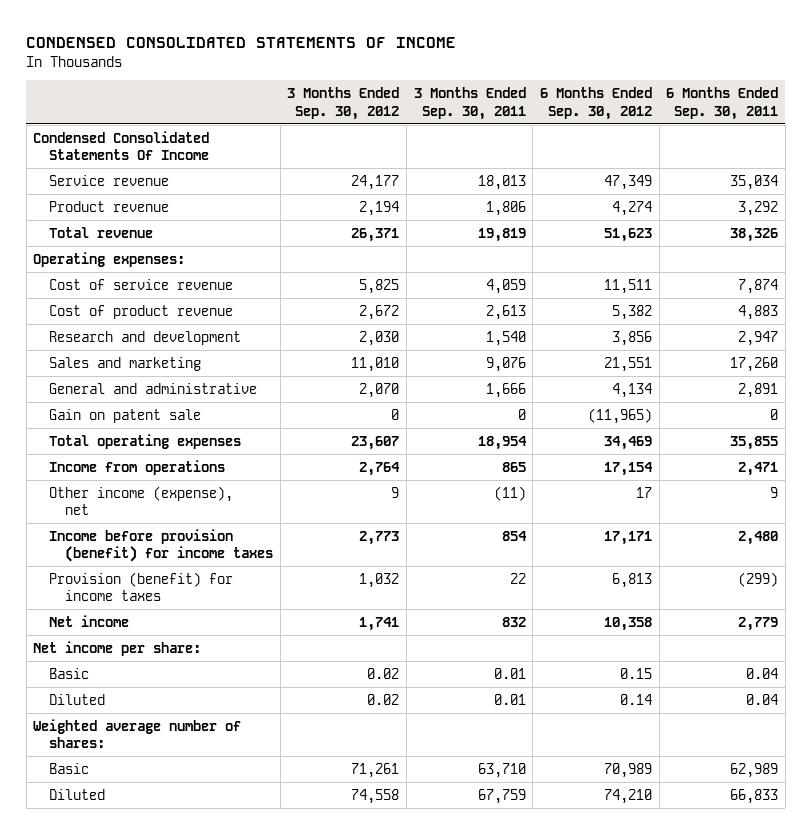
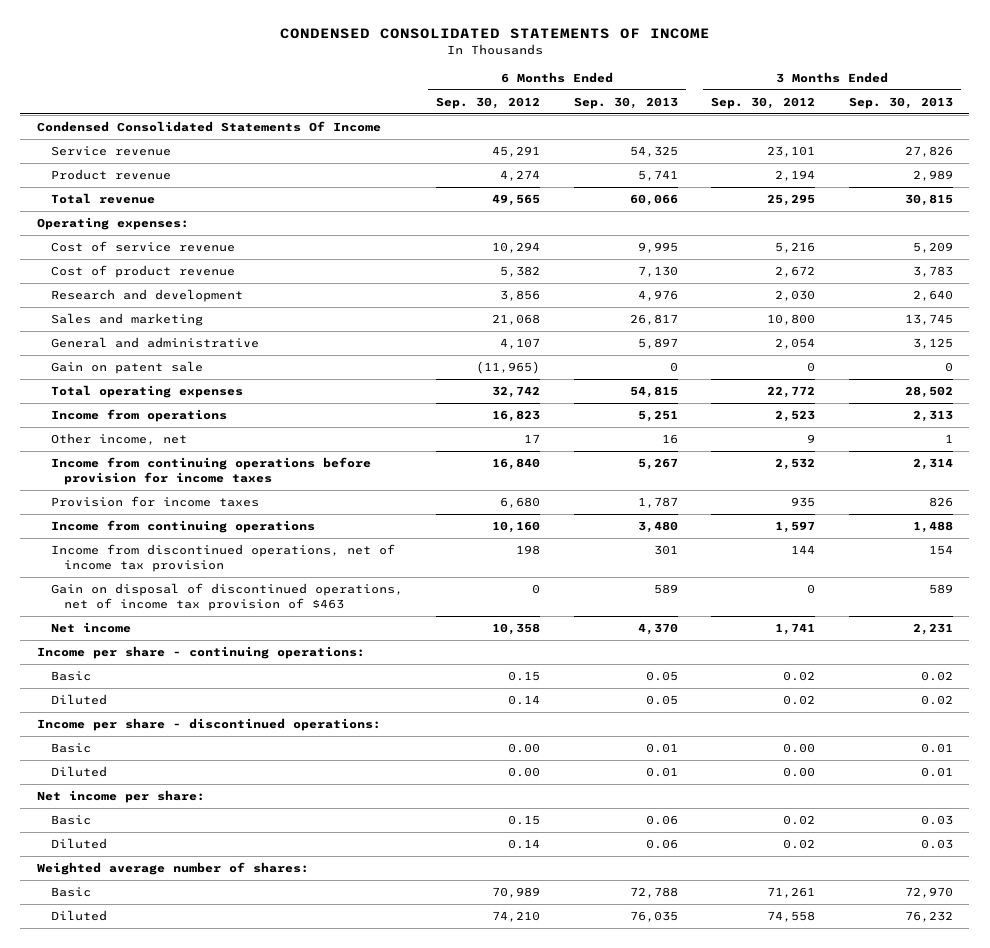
[413,87,526,120] 3 Months Ended Sep. 30, 2011 -> none
[666,87,779,120] 6 Months Ended Sep. 30, 2011 -> none
none -> [573,96,678,109] Sep. 30, 2013
none -> [848,96,953,109] Sep. 30, 2013
[351,174,400,190] 24,177 -> [767,146,816,158] 23,101
[603,174,652,190] 47,349 -> [492,146,541,158] 45,291
[351,227,400,242] 26,371 -> [767,194,816,207] 25,295
[603,227,652,242] 51,623 -> [492,194,541,207] 49,565
[359,278,400,294] 5,825 -> [775,242,816,254] 5,216
[603,278,652,294] 11,511 -> [492,242,541,254] 10,294
[351,356,400,372] 11,010 -> [767,314,816,326] 10,800
[603,356,652,372] 21,551 -> [492,314,541,326] 21,068
[359,382,400,398] 2,070 -> [775,338,816,350] 2,054
[611,382,652,398] 4,134 -> [500,338,541,350] 4,107
[351,435,400,450] 23,607 -> [767,386,816,399] 22,772
[603,435,652,450] 34,469 -> [492,386,541,399] 32,742
[359,461,401,476] 2,764 -> [775,410,816,423] 2,523
[603,461,653,476] 17,154 -> [492,410,541,423] 16,823
[49,485,234,516] Other income (expense), net -> [50,433,187,446] Other income, net
[49,528,274,563] Income before provision (benefit) for income taxes -> [50,457,371,486] Income from continuing operations before provision for income taxes
[359,530,400,545] 2,773 -> [775,458,816,471] 2,532
[603,530,652,545] 17,171 -> [492,458,541,471] 16,840
[49,571,234,602] Provision (benefit) for income taxes -> [50,496,259,508] Provision for income taxes
[359,572,400,588] 1,032 -> [791,497,816,508] 935
[611,572,652,588] 6,813 -> [500,497,541,509] 6,680
none -> [50,520,315,534] Income from continuing operations
none -> [50,544,395,573] Income from discontinued operations, net of income tax provision
none -> [50,583,403,612] Gain on disposal of discontinued operations, net of income tax provision of $463
none -> [37,646,366,660] Income per share - continuing operations:
none -> [50,671,91,682] Basic
none -> [50,694,107,706] Diluted
none -> [37,718,382,732] Income per share - discontinued operations:
none -> [50,743,91,754] Basic
none -> [50,766,107,778] Diluted

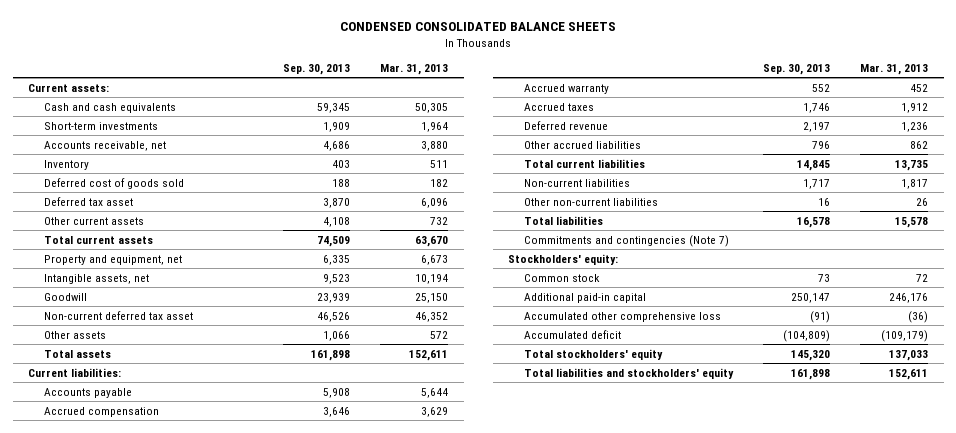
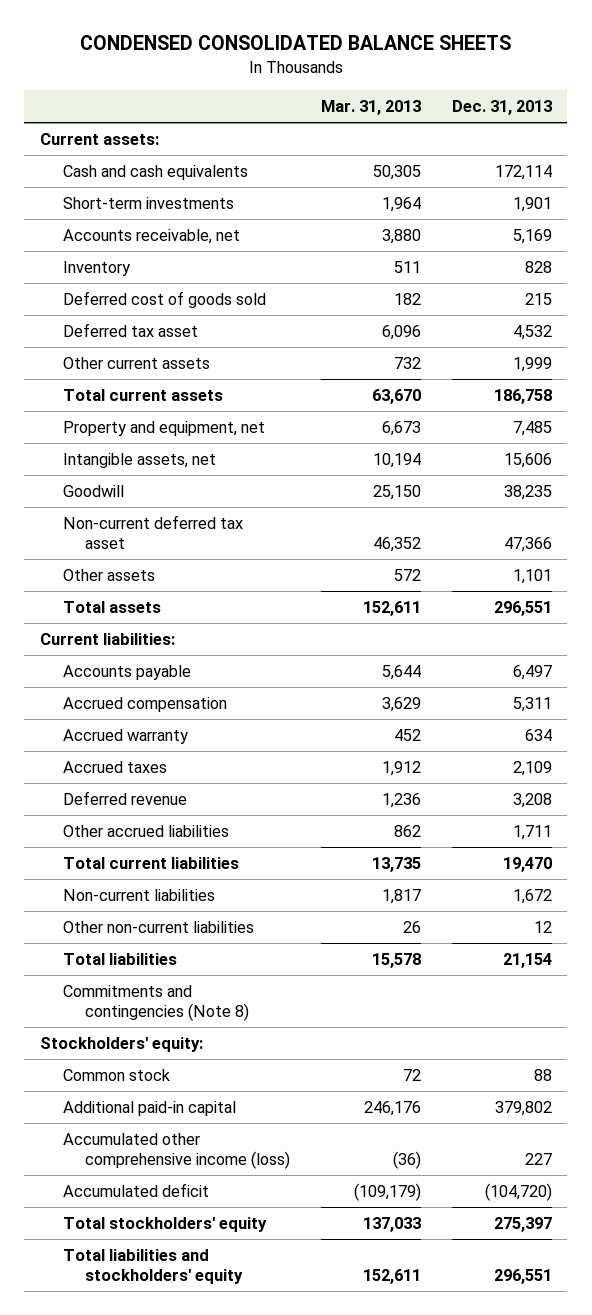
[283,63,351,75] Sep. 30, 2013 -> none
none -> [451,99,552,115] Dec. 31, 2013
[523,234,729,247] Commitments and contingencies (Note 7) -> [62,985,250,1021] Commitments and contingencies (Note 8)
[523,311,721,322] Accumulated other comprehensive loss -> [62,1133,291,1169] Accumulated other comprehensive income (loss)

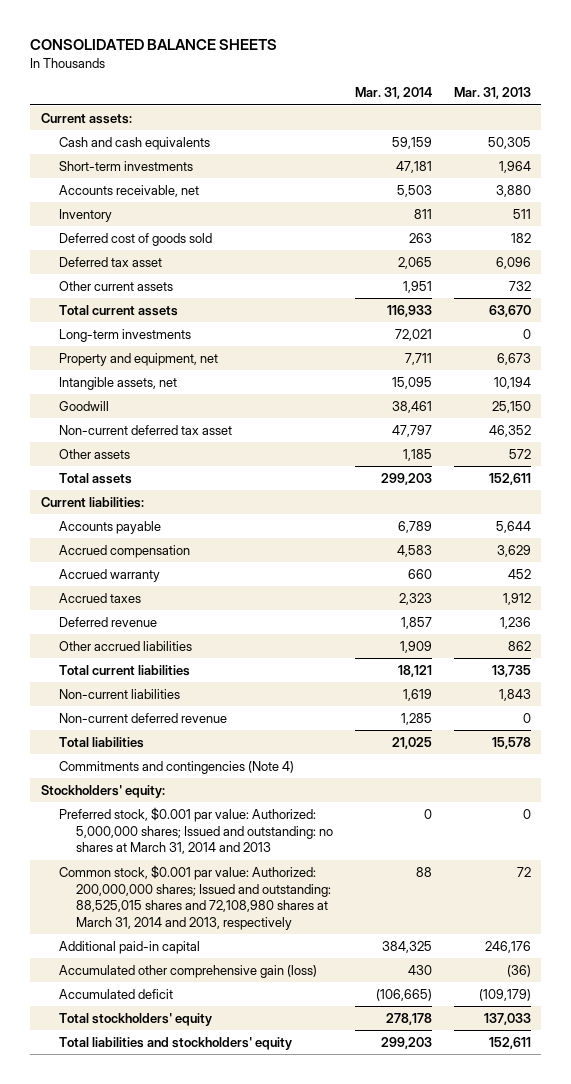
[79,35,511,51] CONDENSED CONSOLIDATED BALANCE SHEETS -> [29,39,277,51] CONSOLIDATED BALANCE SHEETS
[451,99,552,115] Dec. 31, 2013 -> none
none -> [354,87,432,100] Mar. 31, 2014
none -> [58,328,191,342] Long-term investments
[62,921,254,934] Other non-current liabilities -> none
[382,889,422,905] 1,817 -> [498,688,531,701] 1,843
none -> [58,712,227,723] Non-current deferred revenue
[62,985,250,1021] Commitments and contingencies (Note 8) -> [58,760,294,774] Commitments and contingencies (Note 4)
none -> [58,806,334,855] Preferred stock, $0.001 par value: Authorized: 5,000,000 shares; Issued and outstanding: no shares at March 31, 2014 and 2013
[62,1069,170,1082] Common stock -> [58,864,332,931] Common stock, $0.001 par value: Authorized: 200,000,000 shares; Issued and outstanding: 88,525,015 shares and 72,108,980 shares at March 31, 2014 and 2013, respectively
[62,1133,291,1169] Accumulated other comprehensive income (loss) -> [58,964,317,978] Accumulated other comprehensive gain (loss)

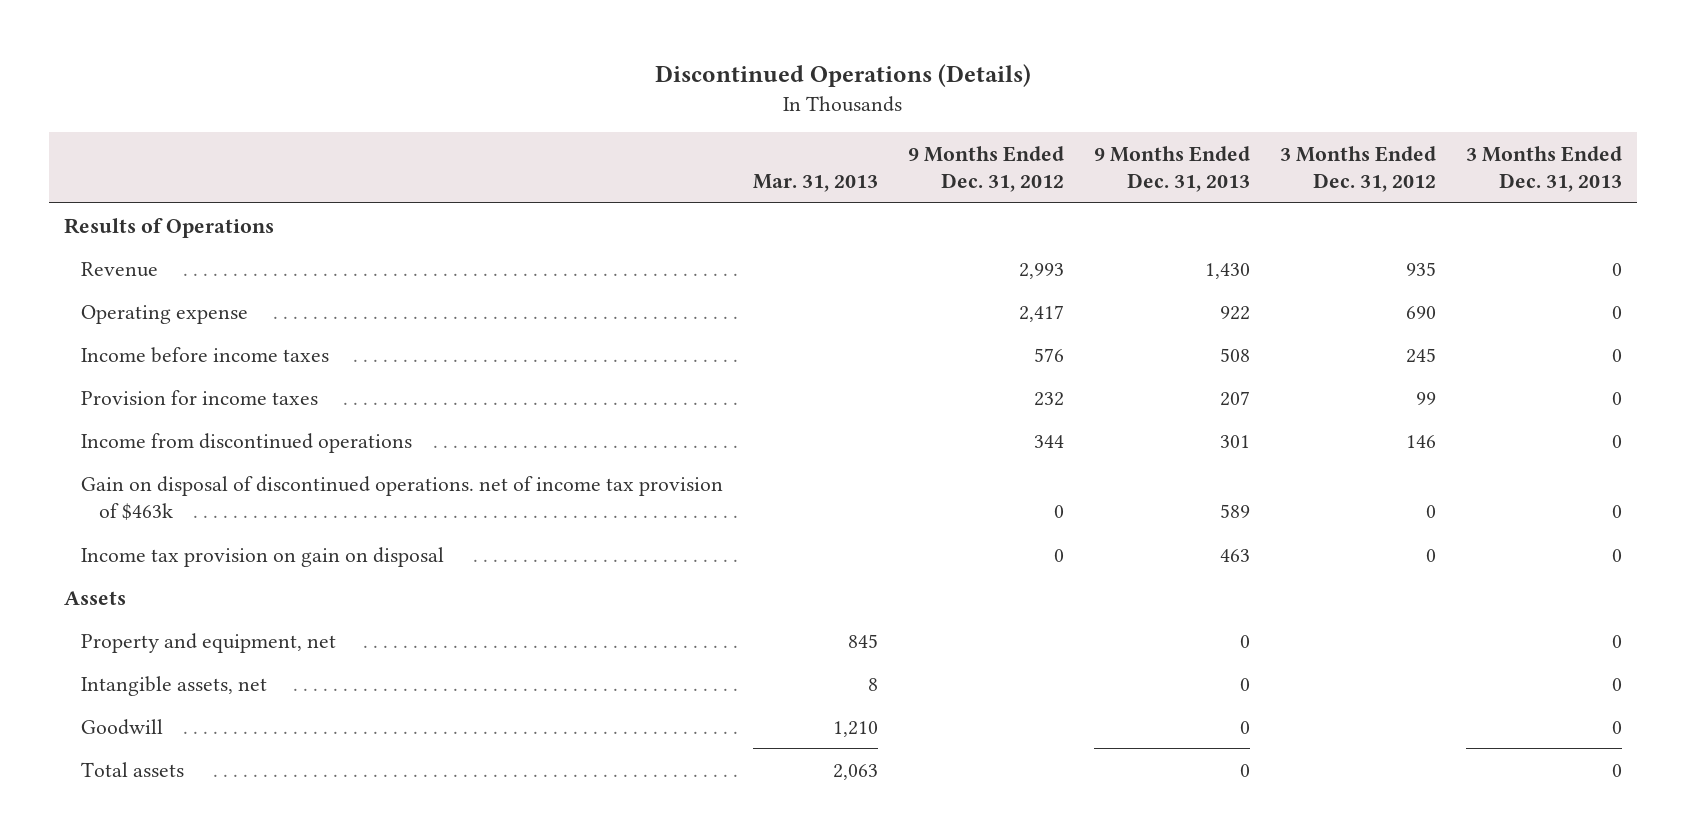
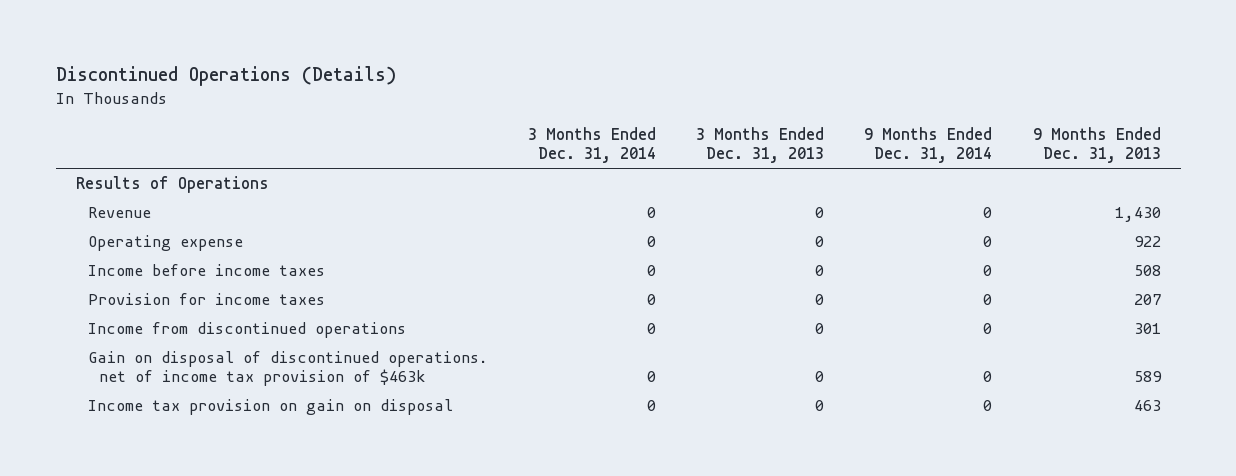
[753,174,879,193] Mar. 31, 2013 -> none
[908,145,1065,193] 9 Months Ended Dec. 31, 2012 -> none
[1280,145,1437,193] 3 Months Ended Dec. 31, 2012 -> none
none -> [527,127,656,164] 3 Months Ended Dec. 31, 2014
none -> [864,127,993,164] 9 Months Ended Dec. 31, 2014
[64,590,127,605] Assets -> none
[81,632,337,653] Property and equipment, net -> none
[81,675,268,696] Intangible assets, net -> none
[81,718,164,735] Goodwill -> none
[81,761,185,777] Total assets -> none

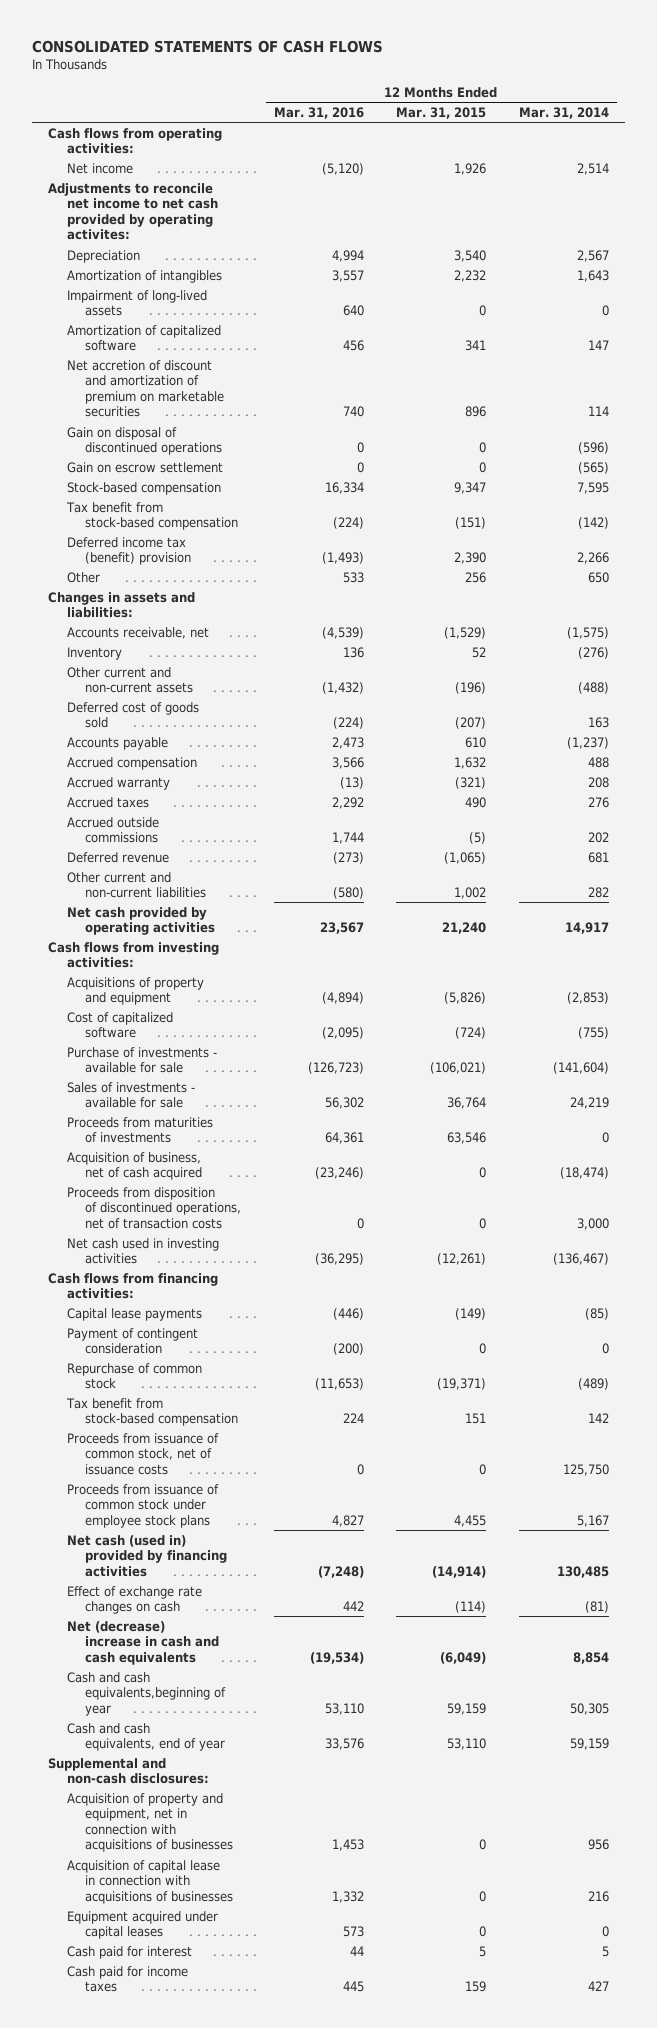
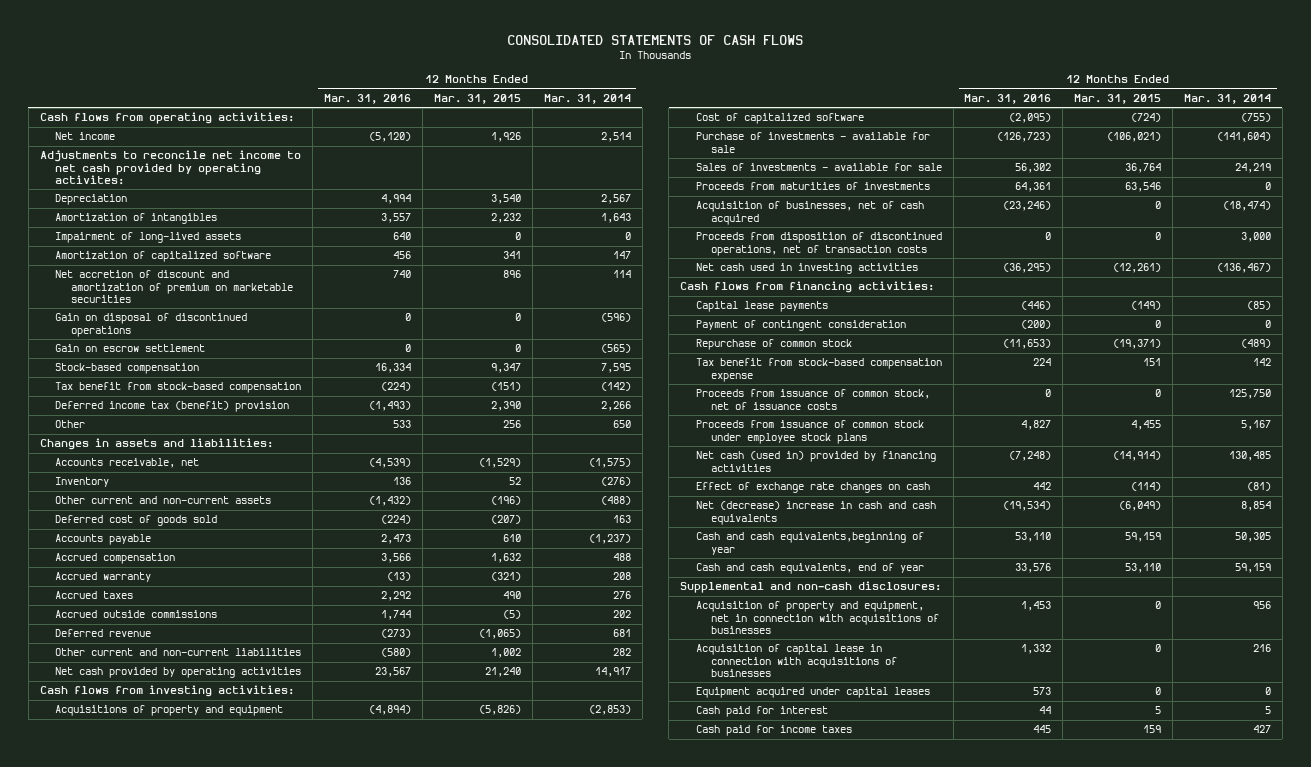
[66,1151,203,1181] Acquisition of business, net of cash acquired -> [695,201,924,225] Acquisition of businesses, net of cash acquired
[65,1397,239,1427] Tax benefit from stock-based compensation -> [695,358,942,382] Tax benefit from stock-based compensation expense

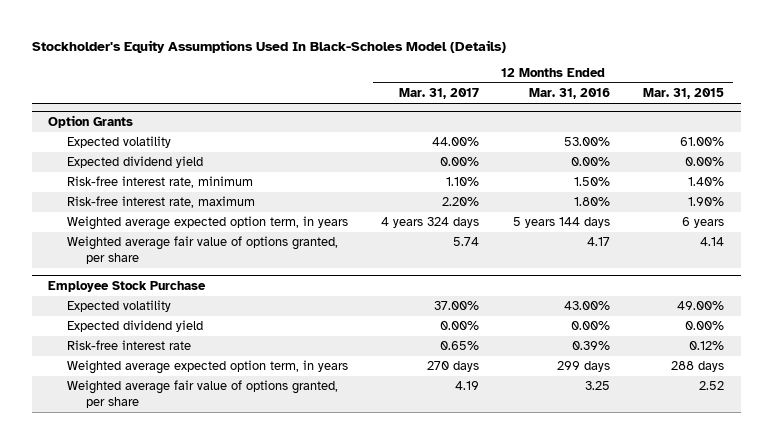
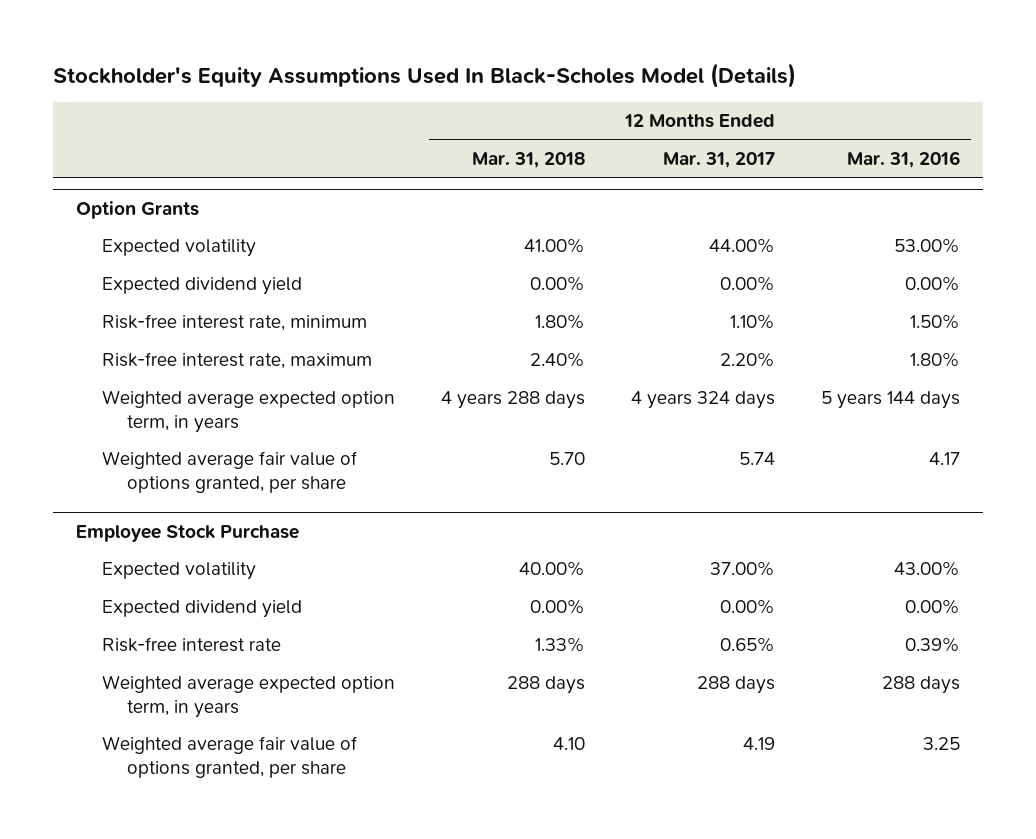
[643,88,725,100] Mar. 31, 2015 -> none
none -> [471,151,585,168] Mar. 31, 2018
[427,361,480,373] 270 days -> [696,676,775,695] 288 days
[556,361,610,373] 299 days -> [881,676,960,695] 288 days

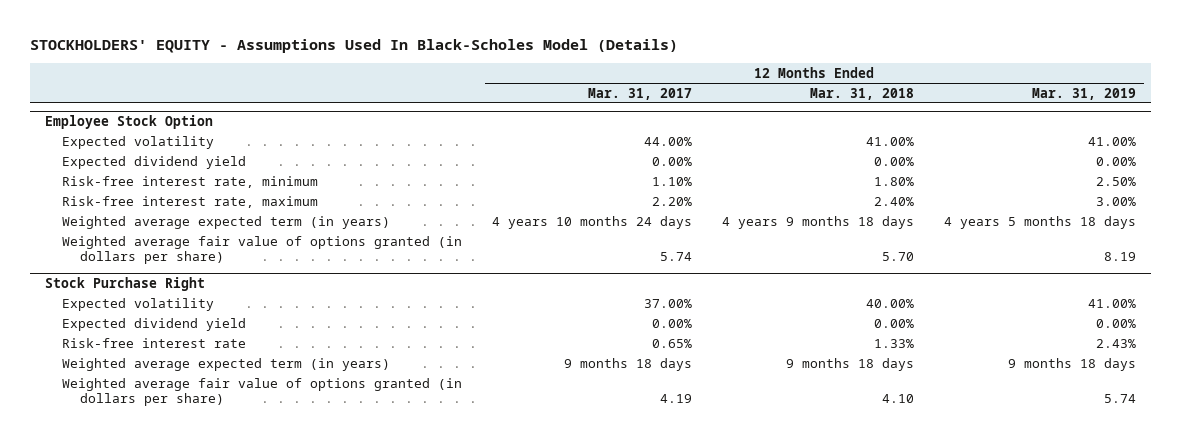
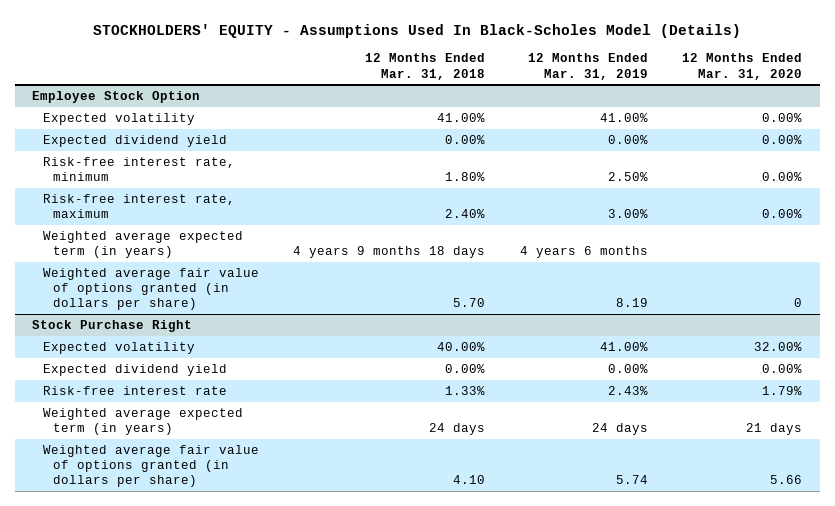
[588,87,693,100] Mar. 31, 2017 -> none
none -> [682,53,803,80] 12 Months Ended Mar. 31, 2020
[944,215,1137,229] 4 years 5 months 18 days -> [519,246,648,259] 4 years 6 months
[786,357,915,371] 9 months 18 days -> [429,423,486,436] 24 days
[1008,357,1137,371] 9 months 18 days -> [591,423,648,436] 24 days

